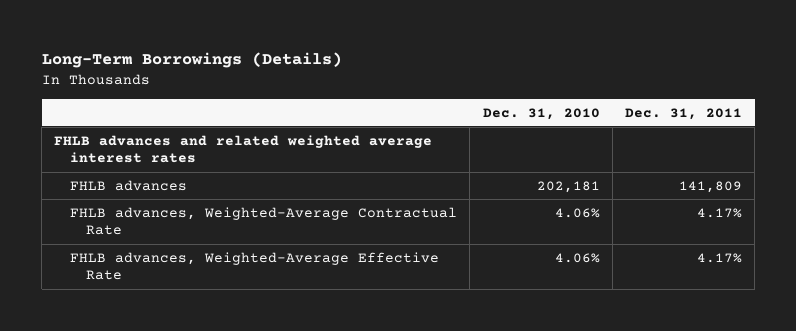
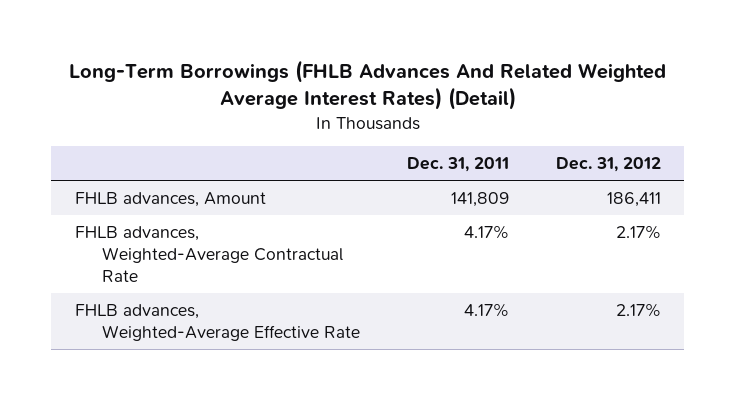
[41,52,342,69] Long-Term Borrowings (Details) -> [68,60,666,111] Long-Term Borrowings (FHLB Advances And Related Weighted Average Interest Rates) (Detail)
[482,107,600,120] Dec. 31, 2010 -> none
none -> [556,156,662,172] Dec. 31, 2012
[54,134,433,164] FHLB advances and related weighted average interest rates -> none
[70,179,188,191] FHLB advances -> [74,191,266,207] FHLB advances, Amount

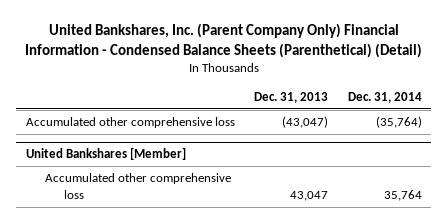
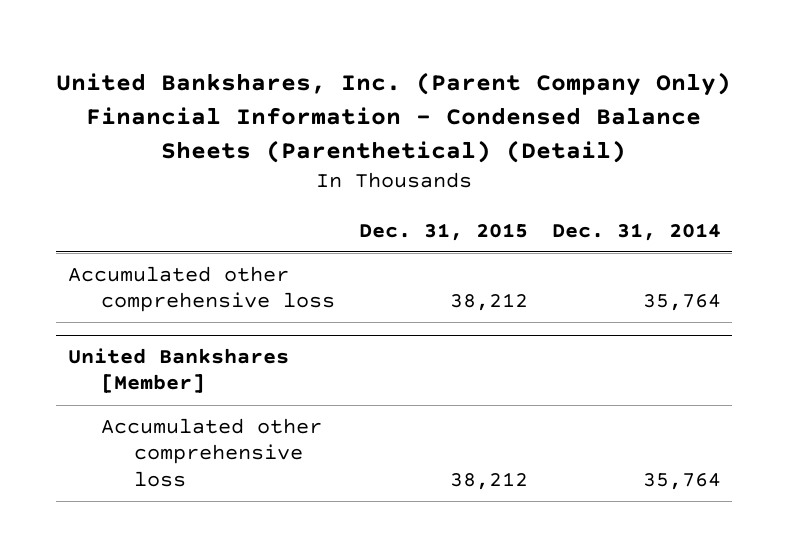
[254,91,329,103] Dec. 31, 2013 -> none
none -> [358,222,528,241] Dec. 31, 2015
[375,116,422,129] (35,764) -> [642,294,721,312] 35,764

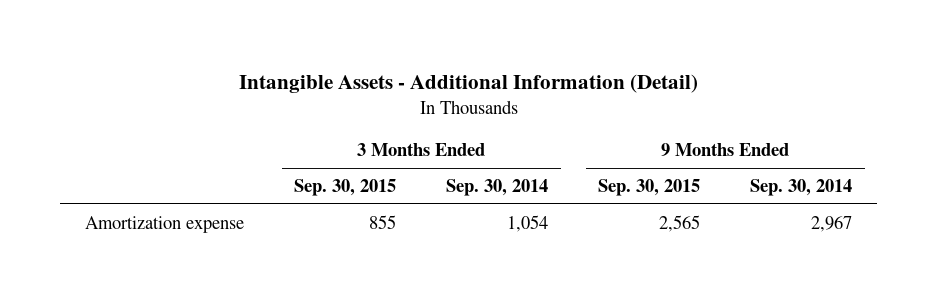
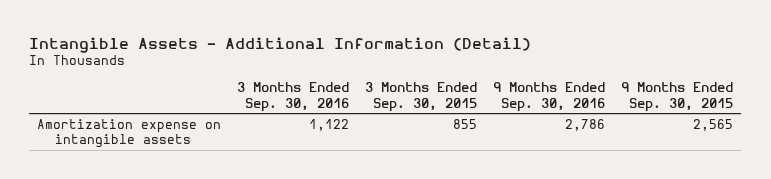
[446,179,549,197] Sep. 30, 2014 -> none
[750,179,853,197] Sep. 30, 2014 -> none
none -> [237,82,350,113] 3 Months Ended Sep. 30, 2016
none -> [493,82,606,113] 9 Months Ended Sep. 30, 2016
[85,215,245,233] Amortization expense -> [37,118,222,149] Amortization expense on intangible assets

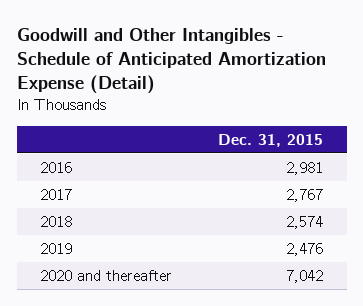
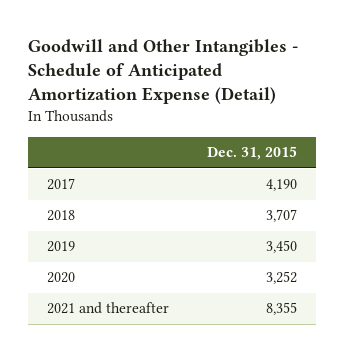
[39,161,72,173] 2016 -> none
[286,188,324,202] 2,767 -> [266,179,298,192] 4,190
[286,215,324,229] 2,574 -> [266,209,298,223] 3,707
[286,242,324,256] 2,476 -> [266,240,298,254] 3,450
none -> [47,272,76,284] 2020
[39,269,172,281] 2020 and thereafter -> [47,302,170,315] 2021 and thereafter
[286,269,324,283] 7,042 -> [266,302,298,316] 8,355

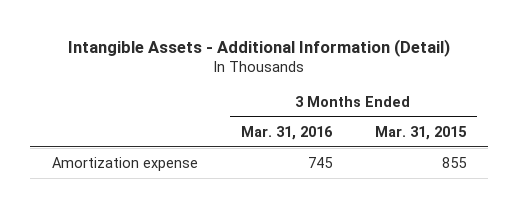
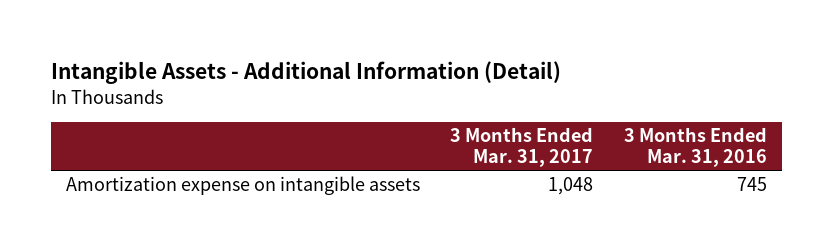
[375,125,468,140] Mar. 31, 2015 -> none
none -> [450,127,594,168] 3 Months Ended Mar. 31, 2017
[51,157,198,172] Amortization expense -> [66,176,421,196] Amortization expense on intangible assets

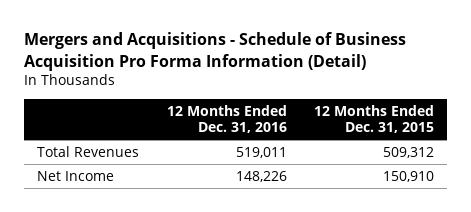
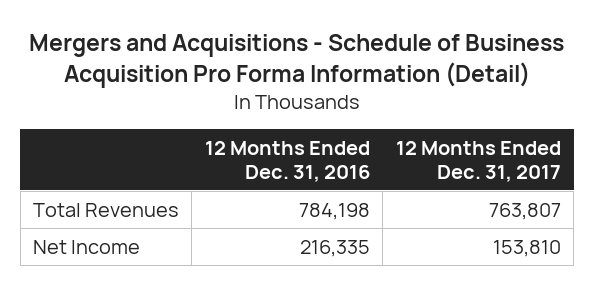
[313,104,434,133] 12 Months Ended Dec. 31, 2015 -> none
none -> [395,140,561,182] 12 Months Ended Dec. 31, 2017
[235,146,287,158] 519,011 -> [298,202,370,220] 784,198
[235,170,287,182] 148,226 -> [299,239,370,257] 216,335

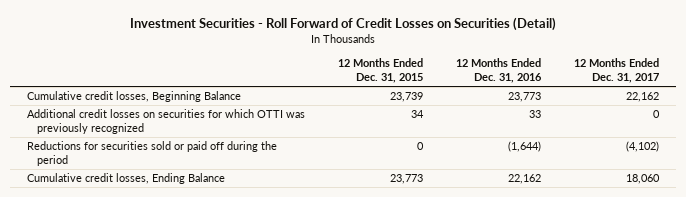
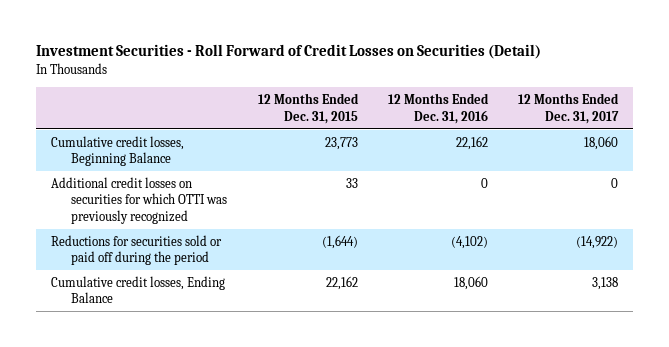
[390,92,424,103] 23,739 -> [324,136,358,150] 23,773
[508,92,542,103] 23,773 -> [455,135,488,150] 22,162
[626,92,660,103] 22,162 -> [584,135,619,150] 18,060
[411,110,425,119] 34 -> [345,177,358,188] 33
[529,110,542,119] 33 -> [480,177,488,188] 0
[417,142,425,151] 0 -> [321,234,358,249] (1,644)
[508,141,542,153] (1,644) -> [450,235,488,249] (4,102)
[626,141,660,153] (4,102) -> [576,235,619,249] (14,922)
[390,174,424,185] 23,773 -> [325,275,358,290] 22,162
[508,174,542,185] 22,162 -> [453,275,488,290] 18,060
[626,174,661,185] 18,060 -> [592,276,619,290] 3,138

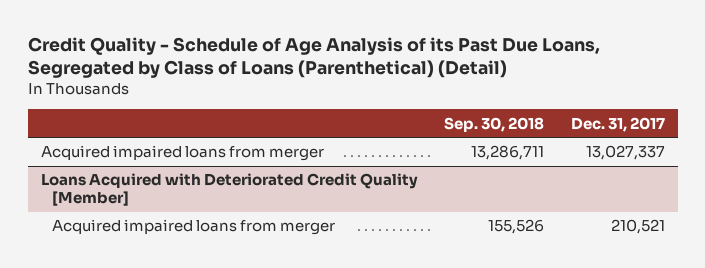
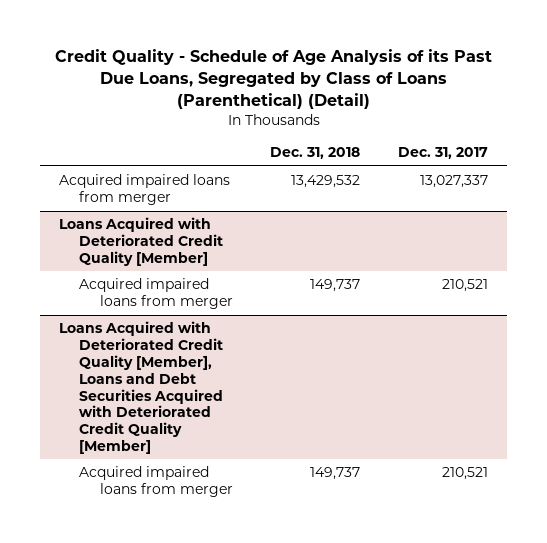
[444,116,545,132] Sep. 30, 2018 -> none
none -> [270,147,361,160] Dec. 31, 2018
none -> [59,321,224,454] Loans Acquired with Deteriorated Credit Quality [Member], Loans and Debt Securities Acquired with Deteriorated Credit Quality [Member]
none -> [79,466,233,498] Acquired impaired loans from merger

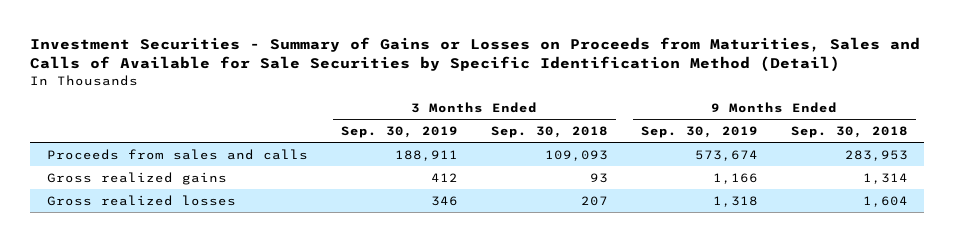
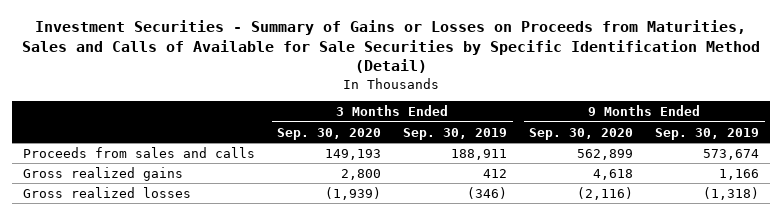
[490,126,608,139] Sep. 30, 2018 -> none
[790,126,908,139] Sep. 30, 2018 -> none
none -> [277,127,382,140] Sep. 30, 2020
none -> [529,127,634,140] Sep. 30, 2020
[430,195,458,206] 346 -> [467,186,508,199] (346)
[712,195,758,207] 1,318 -> [703,186,760,200] (1,318)

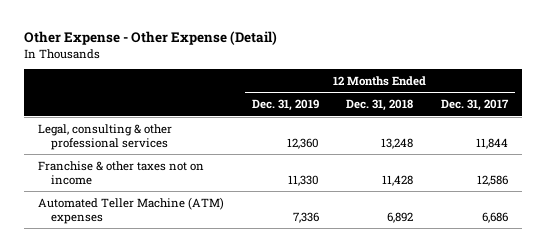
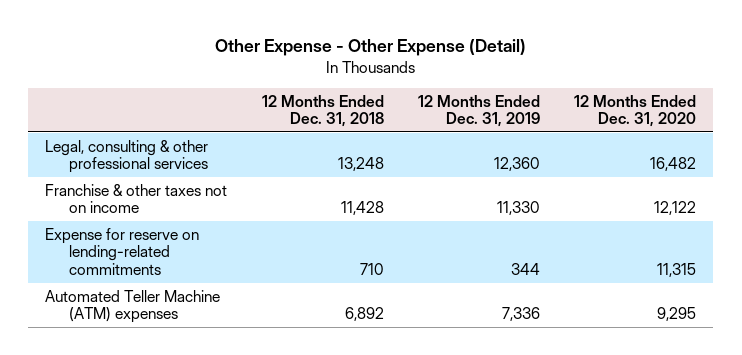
[440,99,509,112] Dec. 31, 2017 -> none
none -> [574,94,697,128] 12 Months Ended Dec. 31, 2020
none -> [45,227,200,276] Expense for reserve on lending-related commitments

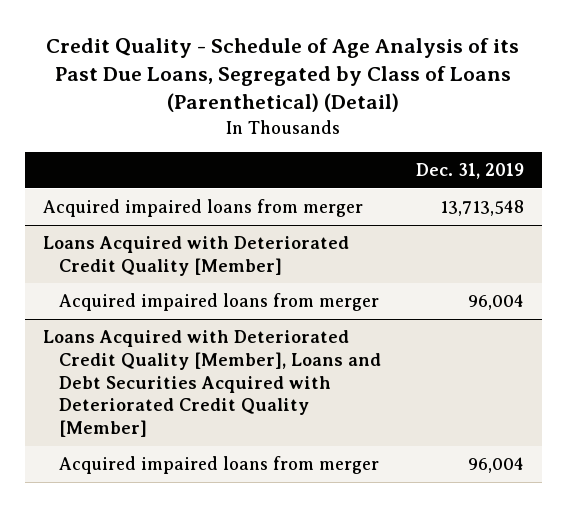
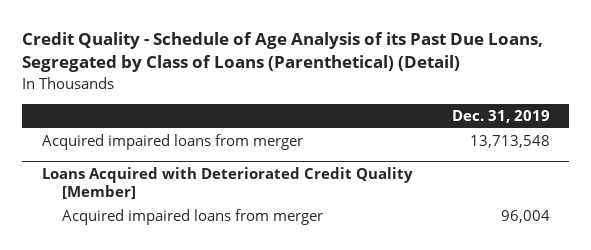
[42,330,381,438] Loans Acquired with Deteriorated Credit Quality [Member], Loans and Debt Securities Acquired with Deteriorated Credit Quality [Member] -> none
[58,456,379,475] Acquired impaired loans from merger -> none

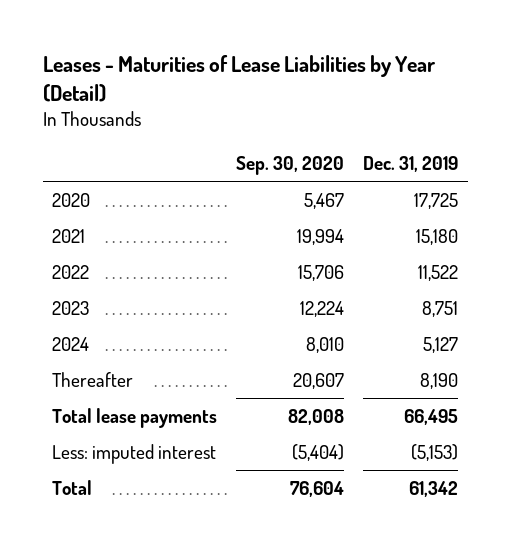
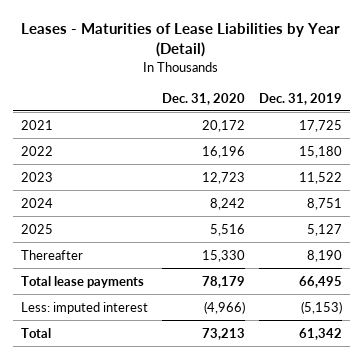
[236,155,345,175] Sep. 30, 2020 -> none
none -> [161,92,245,105] Dec. 31, 2020
[52,193,91,208] 2020 -> [20,119,53,130] 2021
[52,229,86,244] 2021 -> [20,145,53,156] 2022
[52,265,90,280] 2022 -> [20,171,53,182] 2023
[52,301,90,316] 2023 -> [20,197,53,208] 2024
[52,337,90,352] 2024 -> [20,223,53,234] 2025

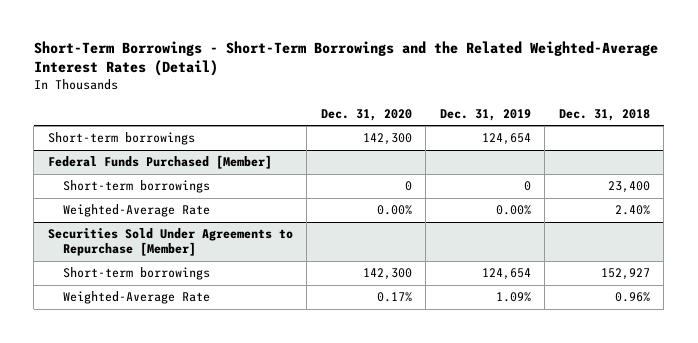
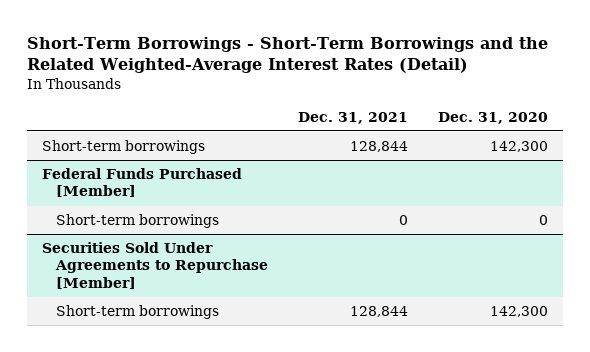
[439,108,531,121] Dec. 31, 2019 -> none
[558,108,650,121] Dec. 31, 2018 -> none
none -> [297,111,408,124] Dec. 31, 2021
[63,204,211,218] Weighted-Average Rate -> none
[63,291,211,305] Weighted-Average Rate -> none

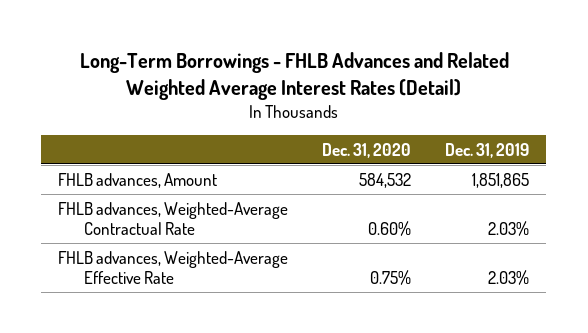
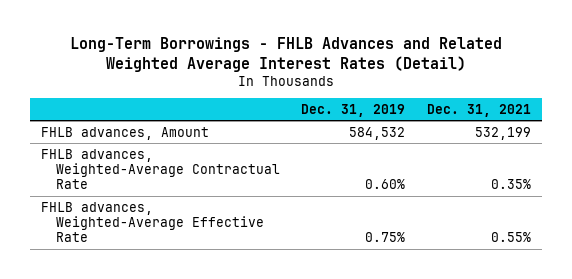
[322,142,412,158] Dec. 31, 2020 -> none
none -> [427,103,532,117] Dec. 31, 2021
[472,172,530,188] 1,851,865 -> [349,126,406,140] 584,532
[488,220,530,236] 2.03% -> [365,179,406,190] 0.60%
[488,269,530,285] 2.03% -> [365,232,406,243] 0.75%

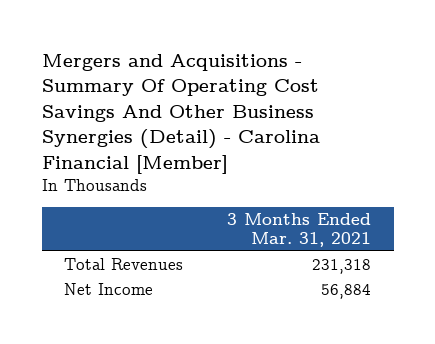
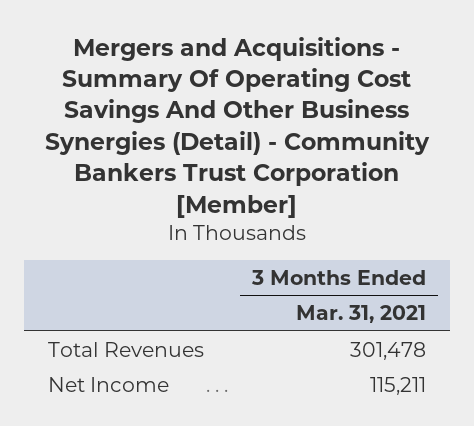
[41,54,320,174] Mergers and Acquisitions - Summary Of Operating Cost Savings And Other Business Synergies (Detail) - Carolina Financial [Member] -> [45,36,431,218] Mergers and Acquisitions - Summary Of Operating Cost Savings And Other Business Synergies (Detail) - Community Bankers Trust Corporation [Member]
[312,258,372,274] 231,318 -> [350,341,427,360] 301,478
[321,283,372,299] 56,884 -> [370,376,427,395] 115,211

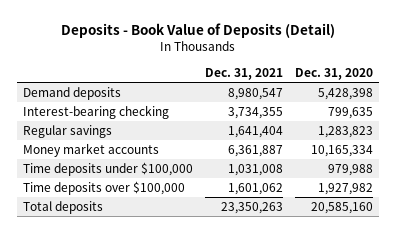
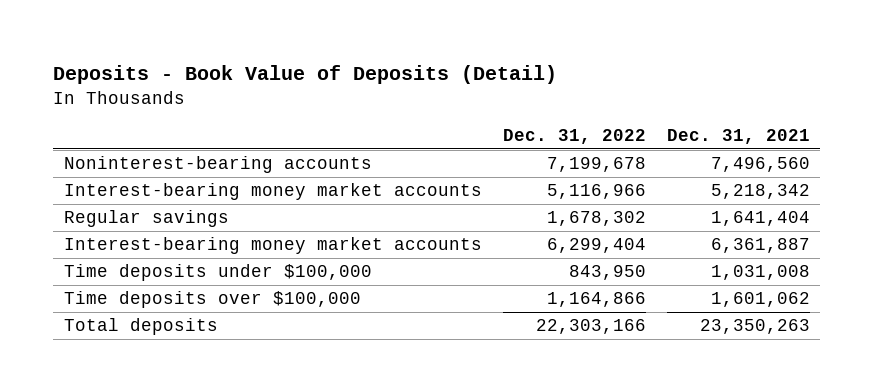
[295,68,374,81] Dec. 31, 2020 -> none
none -> [502,128,646,144] Dec. 31, 2022
[23,86,122,100] Demand deposits -> none
[23,104,170,119] Interest-bearing checking -> none
none -> [63,156,372,174] Noninterest-bearing accounts
none -> [63,183,482,201] Interest-bearing money market accounts
[23,142,160,157] Money market accounts -> [63,237,482,255] Interest-bearing money market accounts

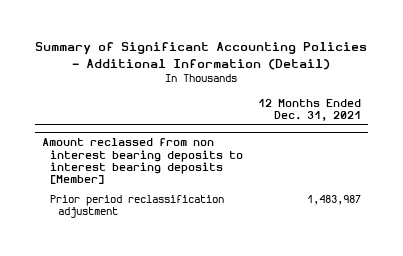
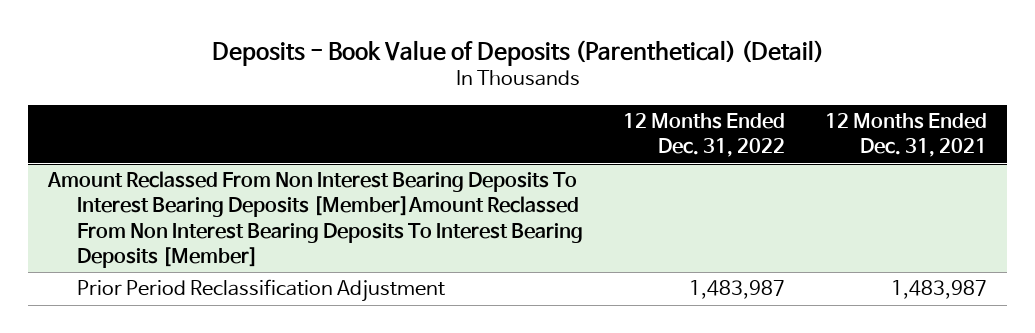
[35,42,368,70] Summary of Significant Accounting Policies - Additional Information (Detail) -> [211,39,824,66] Deposits - Book Value of Deposits (Parenthetical) (Detail)
none -> [623,113,786,158] 12 Months Ended Dec. 31, 2022
[42,138,244,185] Amount reclassed from non interest bearing deposits to interest bearing deposits [Member] -> [46,171,584,268] Amount Reclassed From Non Interest Bearing Deposits To Interest Bearing Deposits [Member]Amount Reclassed From Non Interest Bearing Deposits To Interest Bearing Deposits [Member]
[50,194,225,219] Prior period reclassification adjustment -> [77,279,446,303] Prior Period Reclassification Adjustment

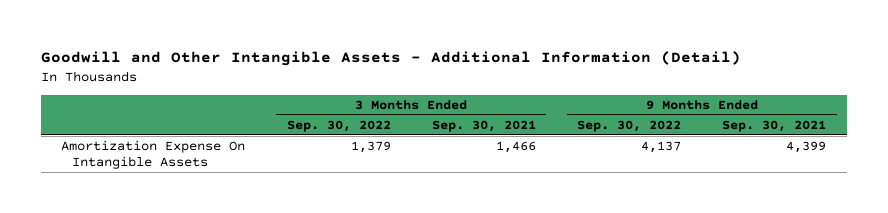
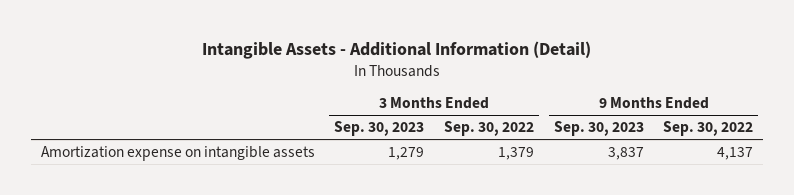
[40,51,741,67] Goodwill and Other Intangible Assets - Additional Information (Detail) -> [201,40,591,59] Intangible Assets - Additional Information (Detail)
[431,119,536,132] Sep. 30, 2021 -> none
[722,119,827,132] Sep. 30, 2021 -> none
none -> [334,121,425,137] Sep. 30, 2023
none -> [553,121,644,137] Sep. 30, 2023
[61,140,246,170] Amortization Expense On Intangible Assets -> [40,146,315,162] Amortization expense on intangible assets

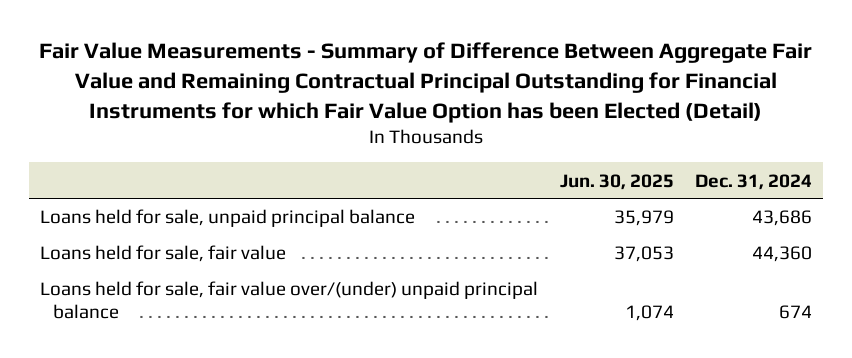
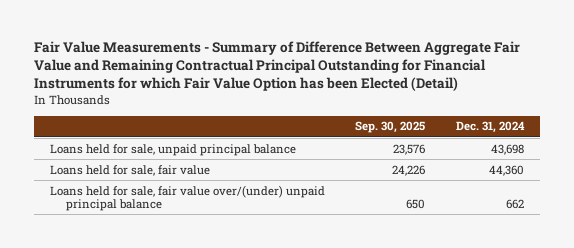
[559,173,674,190] Jun. 30, 2025 -> none
none -> [355,121,426,134] Sep. 30, 2025
[752,210,813,227] 43,686 -> [491,143,525,155] 43,698
[779,304,813,319] 674 -> [506,198,525,209] 662

